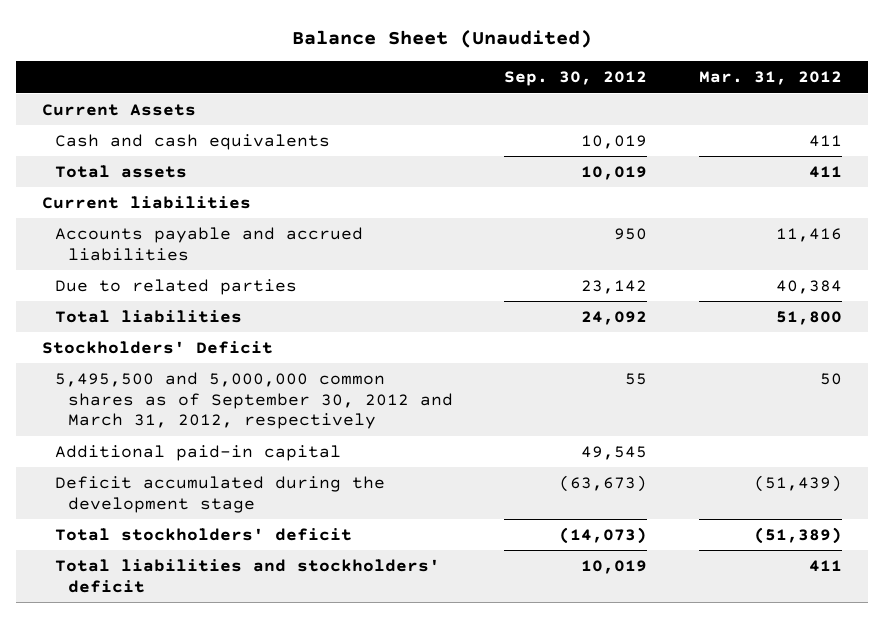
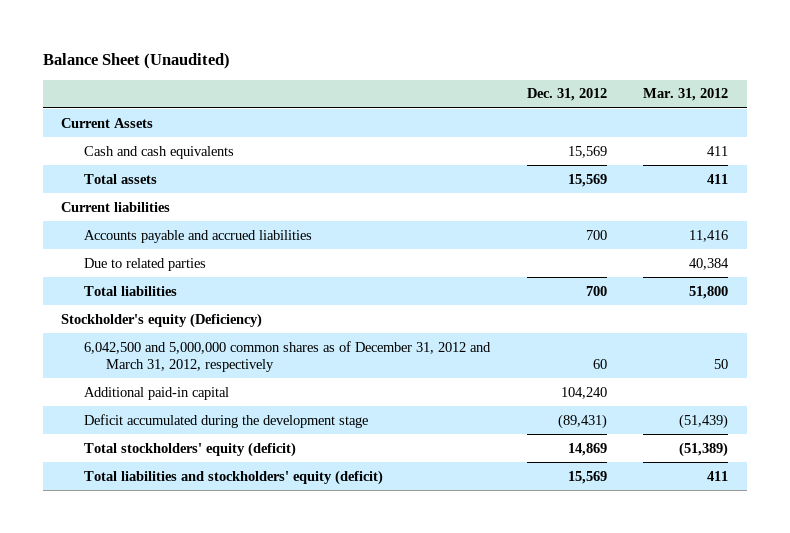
[504,71,648,87] Sep. 30, 2012 -> none
none -> [526,88,607,102] Dec. 31, 2012
[41,340,273,354] Stockholders' Deficit -> none
none -> [61,312,263,328] Stockholder's equity (Deficiency)
[54,371,453,430] 5,495,500 and 5,000,000 common shares as of September 30, 2012 and March 31, 2012, respectively -> [83,340,491,372] 6,042,500 and 5,000,000 common shares as of December 31, 2012 and March 31, 2012, respectively
[54,527,352,541] Total stockholders' deficit -> [83,441,296,457] Total stockholders' equity (deficit)
[54,558,440,593] Total liabilities and stockholders' deficit -> [83,469,383,485] Total liabilities and stockholders' equity (deficit)

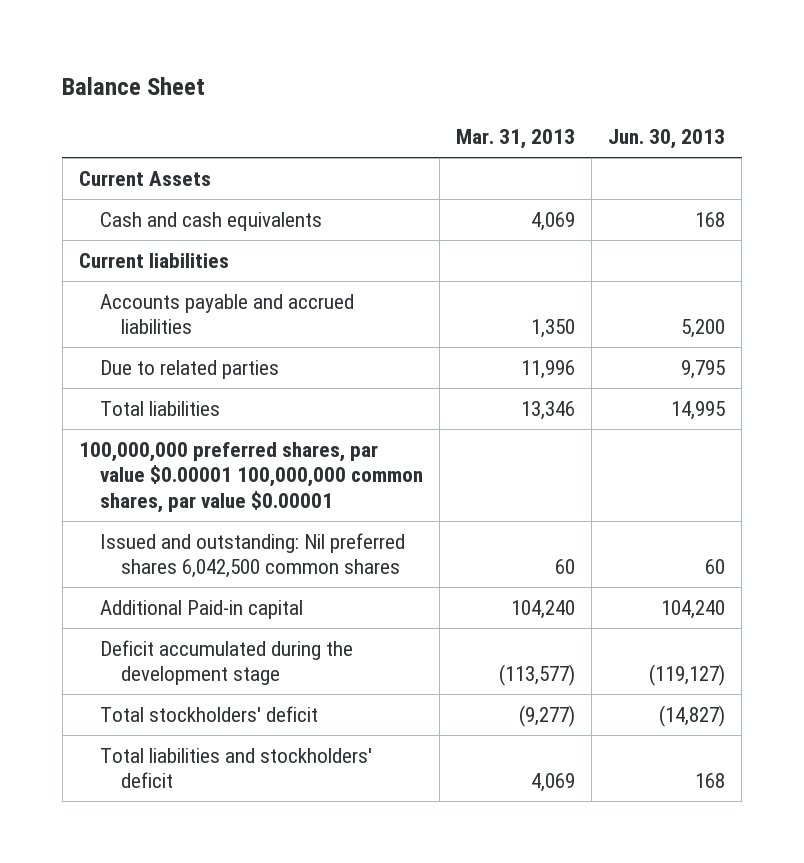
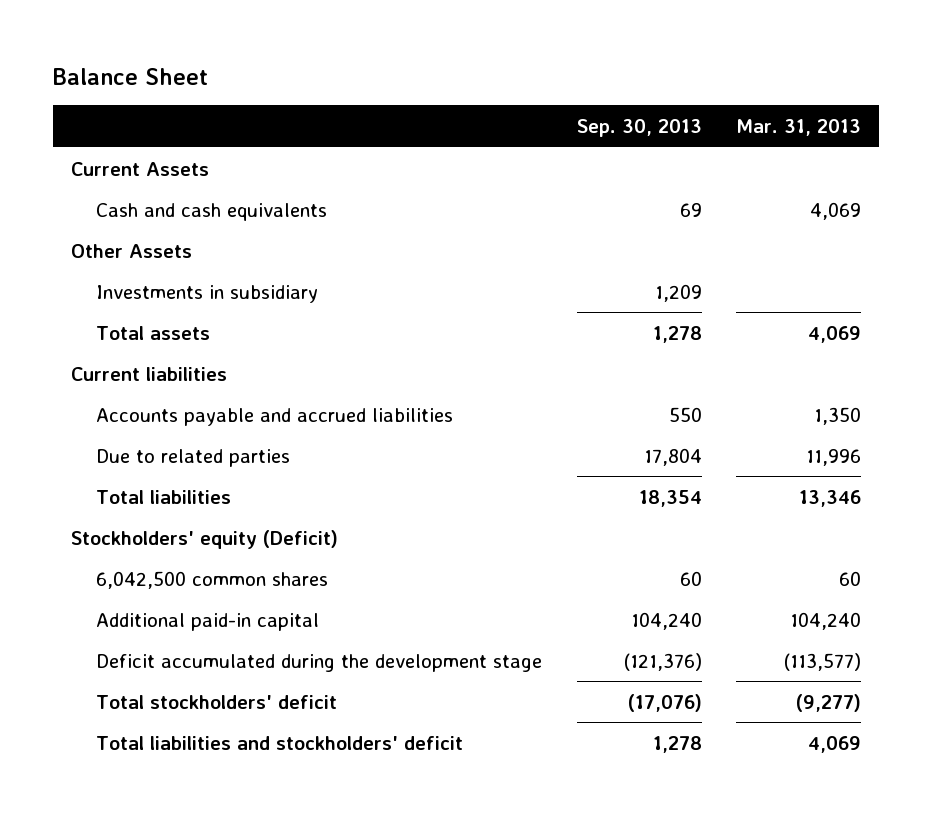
[608,128,726,149] Jun. 30, 2013 -> none
none -> [576,118,702,137] Sep. 30, 2013
none -> [70,243,192,258] Other Assets
none -> [96,284,319,303] Investments in subsidiary
none -> [96,325,211,340] Total assets
[78,442,423,513] 100,000,000 preferred shares, par value $0.00001 100,000,000 common shares, par value $0.00001 -> none
none -> [70,529,338,549] Stockholders' equity (Deficit)
[99,533,405,579] Issued and outstanding: Nil preferred shares 6,042,500 common shares -> [96,570,329,589] 6,042,500 common shares
[99,600,303,620] Additional Paid-in capital -> [96,612,320,631] Additional paid-in capital

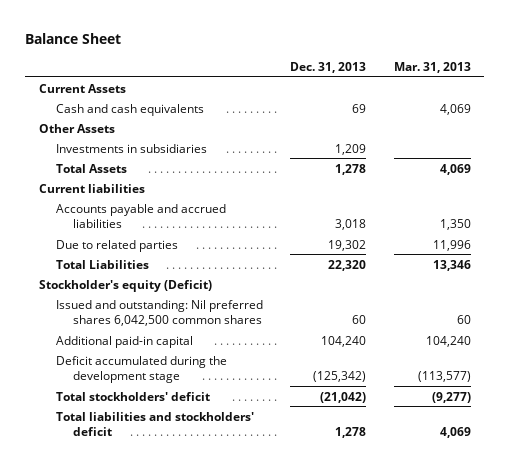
[576,118,702,137] Sep. 30, 2013 -> none
none -> [290,61,367,73] Dec. 31, 2013
[96,284,319,303] Investments in subsidiary -> [55,143,207,153] Investments in subsidiaries
[96,325,211,340] Total assets -> [55,163,127,173] Total Assets
[96,489,232,504] Total liabilities -> [55,259,149,269] Total Liabilities
[70,529,338,549] Stockholders' equity (Deficit) -> [38,279,212,292] Stockholder's equity (Deficit)
[96,570,329,589] 6,042,500 common shares -> [55,299,263,327] Issued and outstanding: Nil preferred shares 6,042,500 common shares

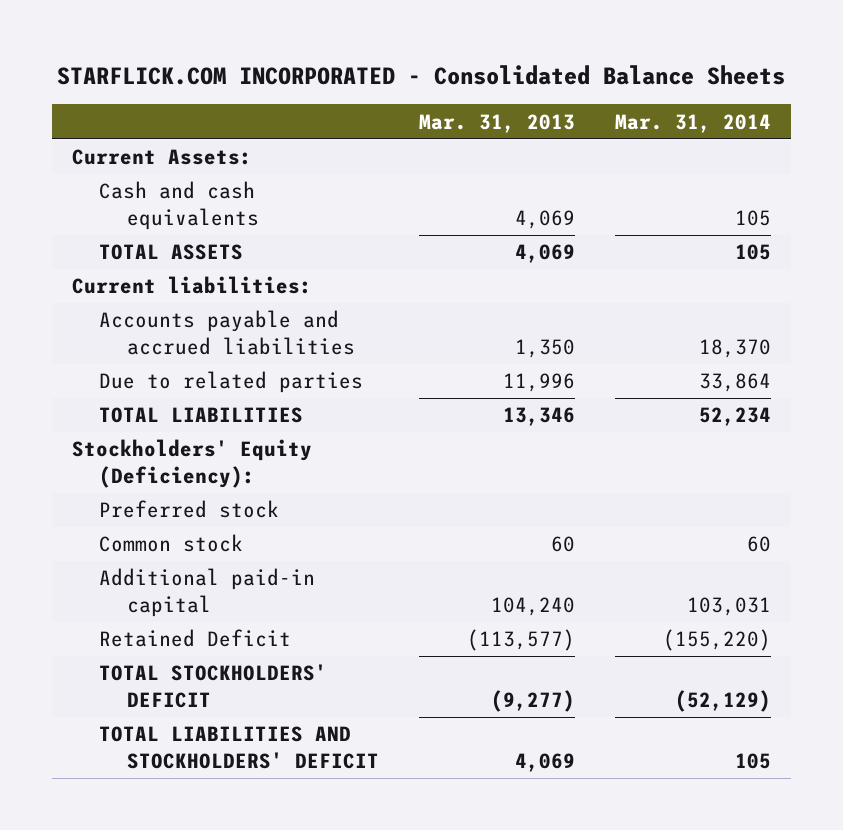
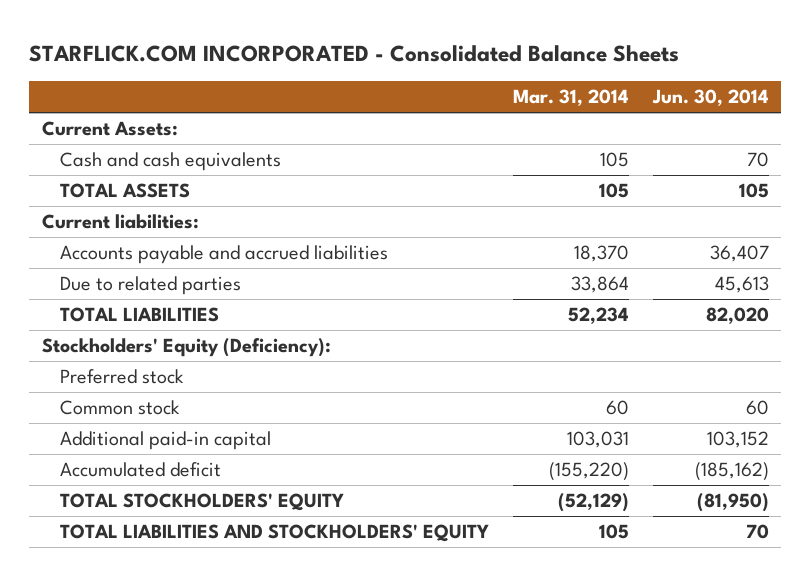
[418,113,575,133] Mar. 31, 2013 -> none
none -> [651,89,769,107] Jun. 30, 2014
[99,629,292,648] Retained Deficit -> [59,462,221,478] Accumulated deficit
[99,664,328,708] TOTAL STOCKHOLDERS' DEFICIT -> [59,493,344,512] TOTAL STOCKHOLDERS' EQUITY
[99,726,379,769] TOTAL LIABILITIES AND STOCKHOLDERS' DEFICIT -> [59,524,489,543] TOTAL LIABILITIES AND STOCKHOLDERS' EQUITY

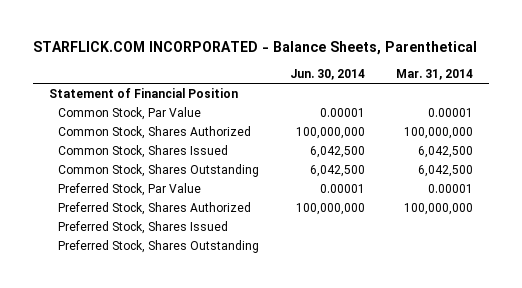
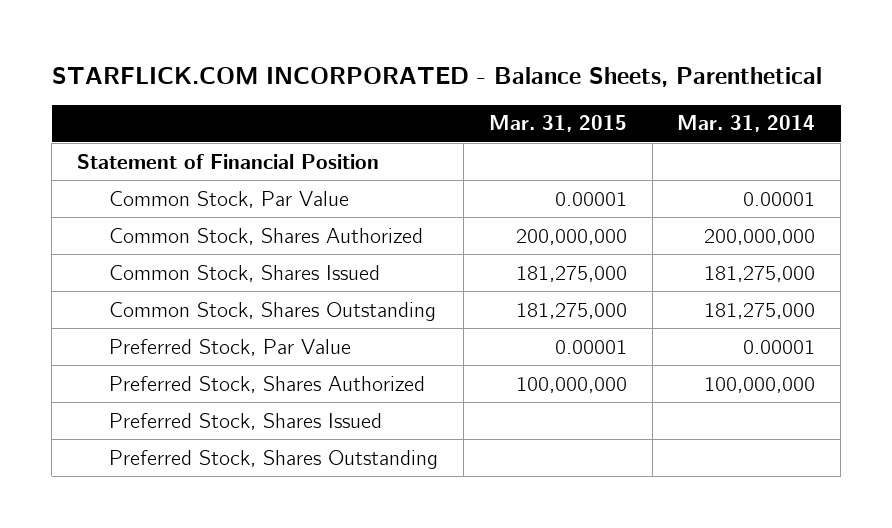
[290,69,366,81] Jun. 30, 2014 -> none
none -> [488,115,627,133] Mar. 31, 2015
[404,126,474,139] 100,000,000 -> [704,228,816,245] 200,000,000
[418,145,474,158] 6,042,500 -> [704,265,816,282] 181,275,000
[418,164,474,177] 6,042,500 -> [704,302,816,319] 181,275,000

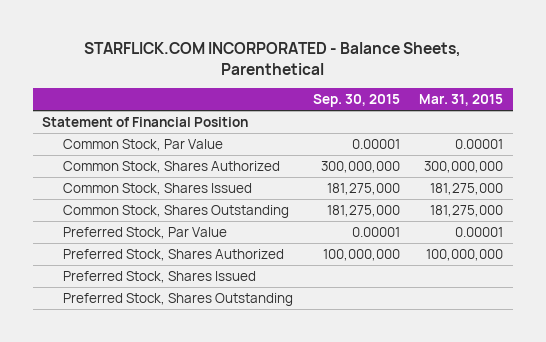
[677,115,816,133] Mar. 31, 2014 -> none
none -> [312,94,400,108] Sep. 30, 2015
[515,228,627,245] 200,000,000 -> [424,160,504,173] 300,000,000

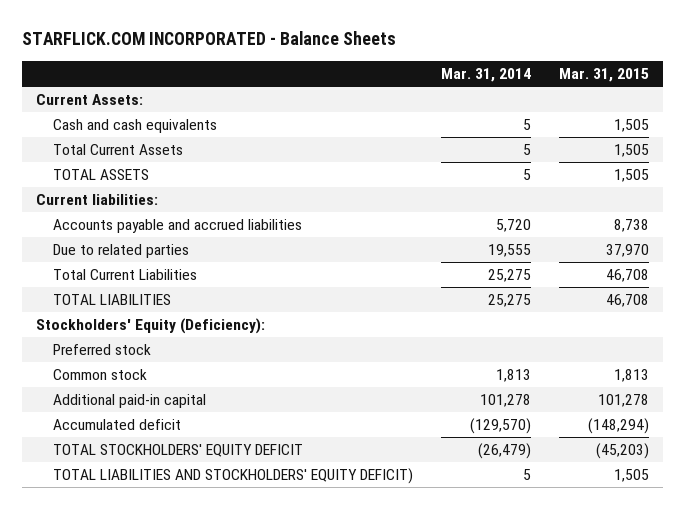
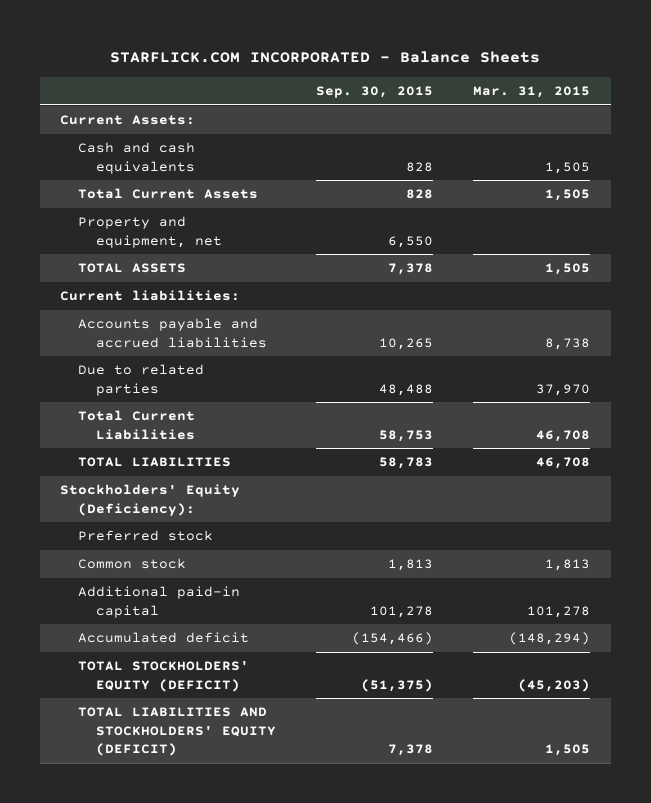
[440,67,531,82] Mar. 31, 2014 -> none
none -> [316,85,434,98] Sep. 30, 2015
none -> [77,216,222,248] Property and equipment, net
[52,444,303,458] TOTAL STOCKHOLDERS' EQUITY DEFICIT -> [77,661,249,692] TOTAL STOCKHOLDERS' EQUITY (DEFICIT)
[52,468,413,485] TOTAL LIABILITIES AND STOCKHOLDERS' EQUITY DEFICIT) -> [77,707,276,757] TOTAL LIABILITIES AND STOCKHOLDERS' EQUITY (DEFICIT)

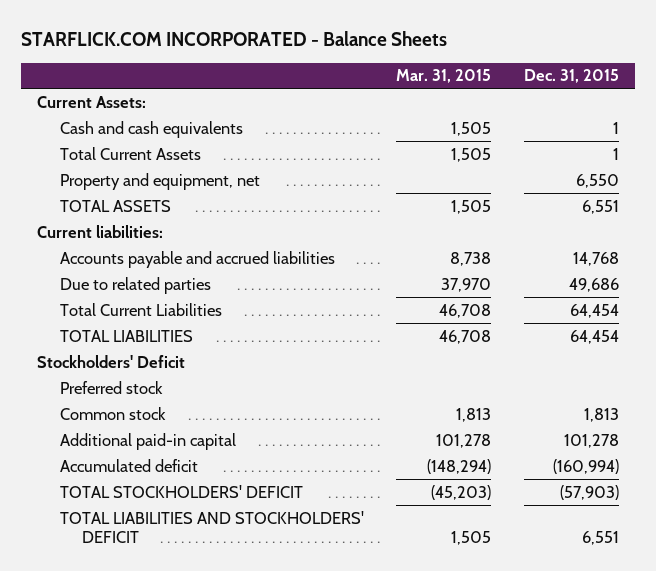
[316,85,434,98] Sep. 30, 2015 -> none
none -> [523,69,619,84] Dec. 31, 2015
[60,484,241,516] Stockholders' Equity (Deficiency): -> [37,354,186,368] Stockholders' Deficit
[77,661,249,692] TOTAL STOCKHOLDERS' EQUITY (DEFICIT) -> [59,484,303,498] TOTAL STOCKHOLDERS' DEFICIT
[77,707,276,757] TOTAL LIABILITIES AND STOCKHOLDERS' EQUITY (DEFICIT) -> [59,510,364,544] TOTAL LIABILITIES AND STOCKHOLDERS' DEFICIT

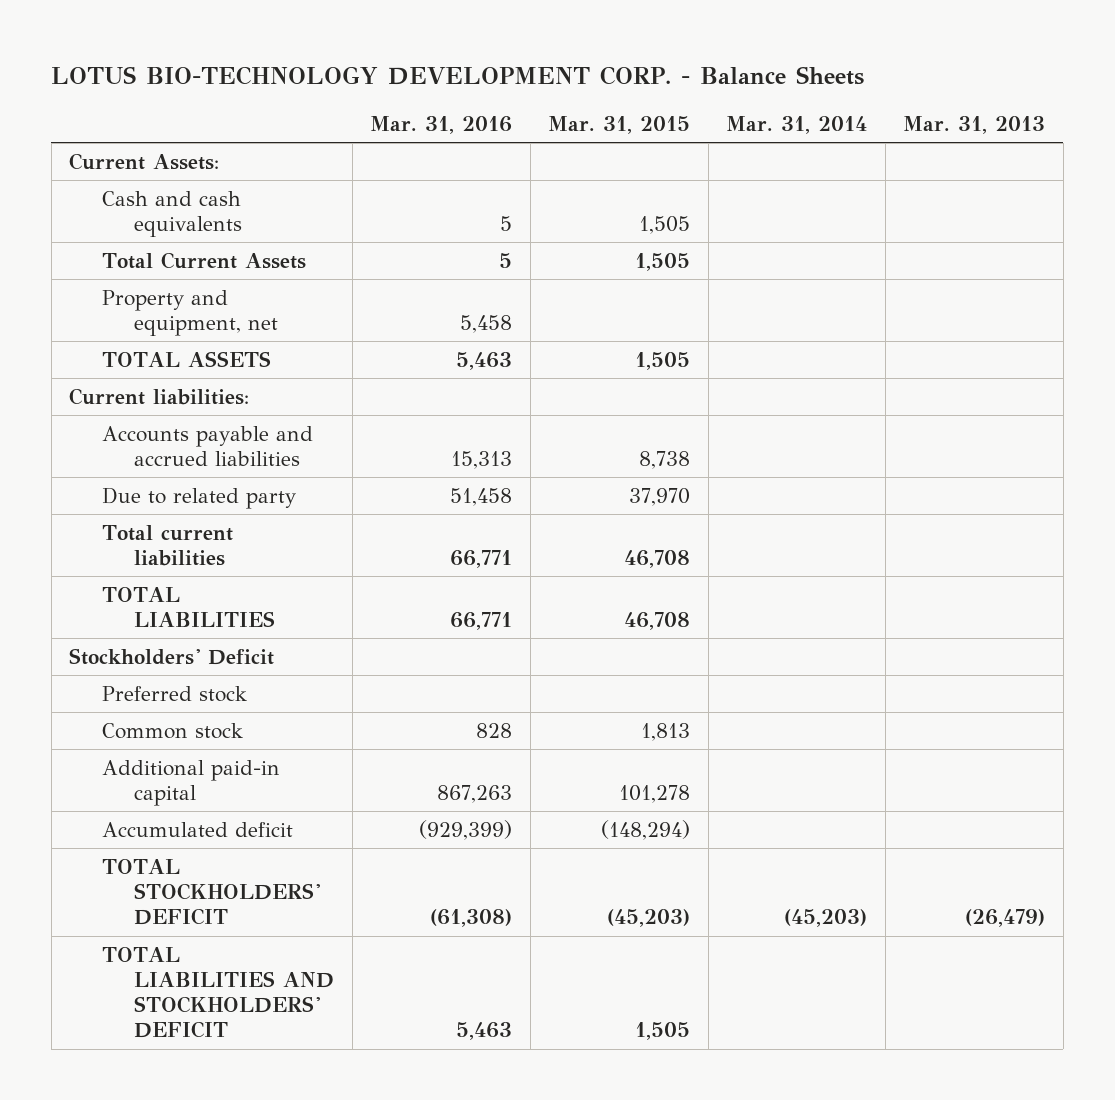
[20,31,447,47] STARFLICK.COM INCORPORATED - Balance Sheets -> [51,65,865,85] LOTUS BIO-TECHNOLOGY DEVELOPMENT CORP. - Balance Sheets
[523,69,619,84] Dec. 31, 2015 -> none
none -> [370,115,513,134] Mar. 31, 2016
none -> [726,115,868,134] Mar. 31, 2014
none -> [903,115,1046,134] Mar. 31, 2013
[59,276,211,294] Due to related parties -> [101,486,296,509] Due to related party
[59,302,222,316] Total Current Liabilities -> [101,524,233,567] Total current liabilities

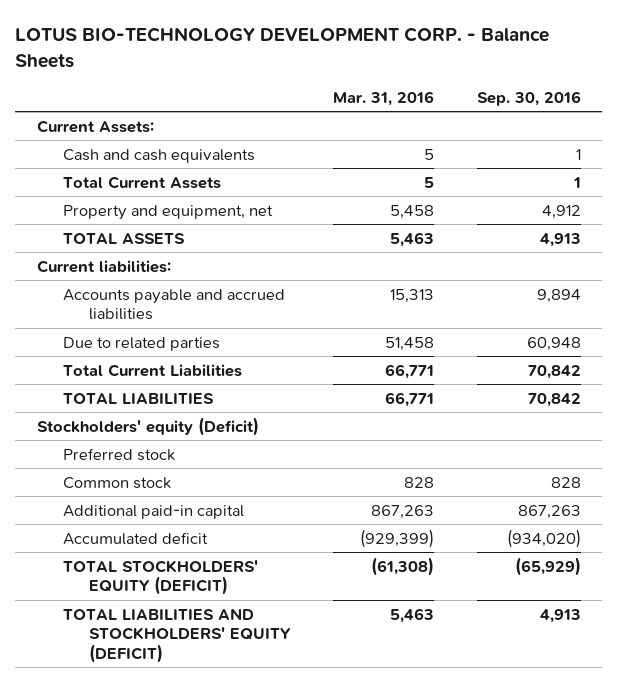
[548,115,691,134] Mar. 31, 2015 -> none
[726,115,868,134] Mar. 31, 2014 -> none
[903,115,1046,134] Mar. 31, 2013 -> none
none -> [477,90,582,106] Sep. 30, 2016
[101,486,296,509] Due to related party -> [63,336,221,351] Due to related parties
[101,524,233,567] Total current liabilities -> [63,363,243,377] Total Current Liabilities
[69,647,275,665] Stockholders' Deficit -> [36,416,259,436] Stockholders' equity (Deficit)
[101,858,321,926] TOTAL STOCKHOLDERS' DEFICIT -> [63,559,259,596] TOTAL STOCKHOLDERS' EQUITY (DEFICIT)
[101,946,335,1039] TOTAL LIABILITIES AND STOCKHOLDERS' DEFICIT -> [63,607,292,664] TOTAL LIABILITIES AND STOCKHOLDERS' EQUITY (DEFICIT)

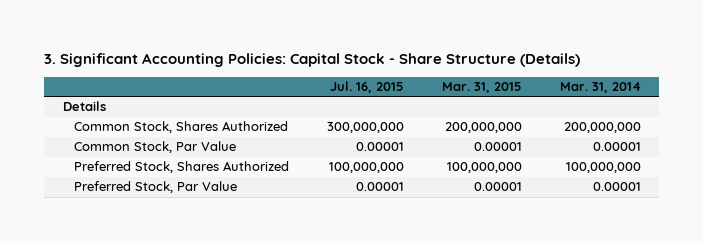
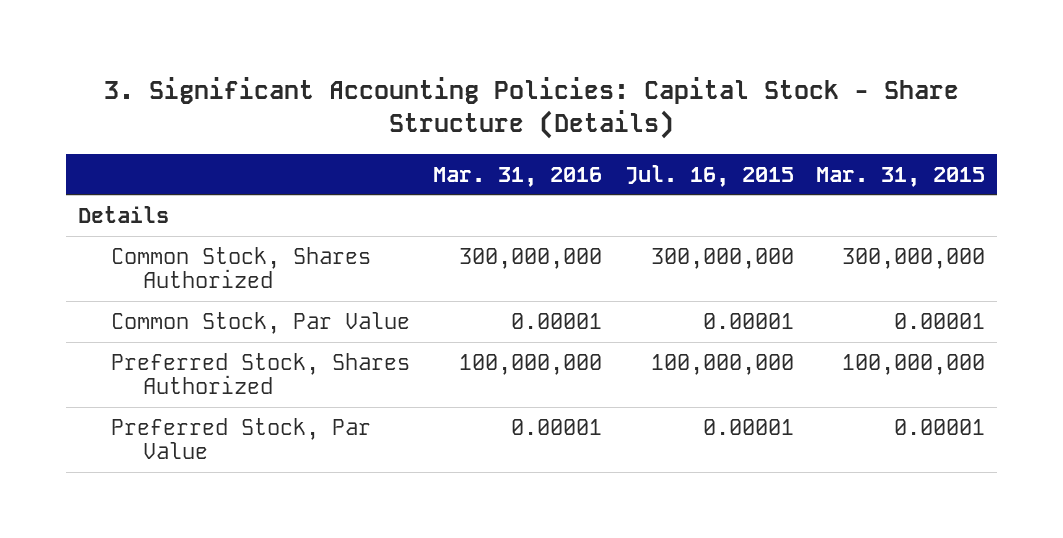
[559,82,641,94] Mar. 31, 2014 -> none
none -> [432,166,602,187] Mar. 31, 2016
[444,122,522,134] 200,000,000 -> [842,247,986,269] 300,000,000

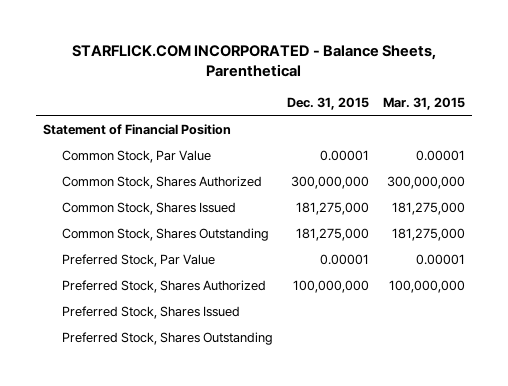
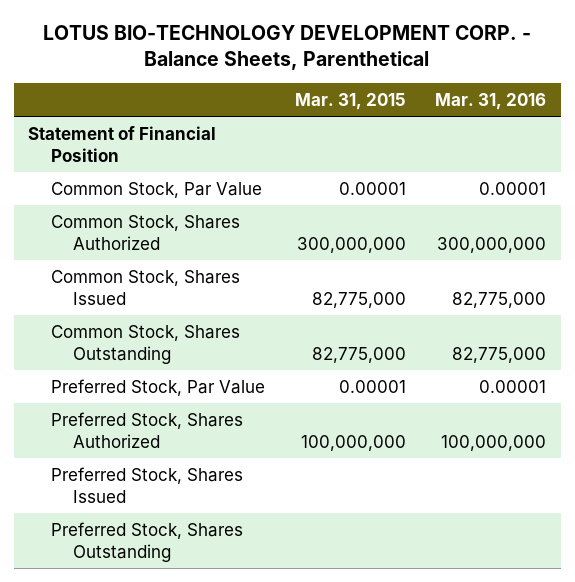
[71,44,436,77] STARFLICK.COM INCORPORATED - Balance Sheets, Parenthetical -> [43,24,532,71] LOTUS BIO-TECHNOLOGY DEVELOPMENT CORP. - Balance Sheets, Parenthetical
[286,96,369,110] Dec. 31, 2015 -> none
none -> [435,92,547,110] Mar. 31, 2016
[392,201,466,215] 181,275,000 -> [311,291,406,308] 82,775,000
[392,227,466,241] 181,275,000 -> [311,346,406,363] 82,775,000

